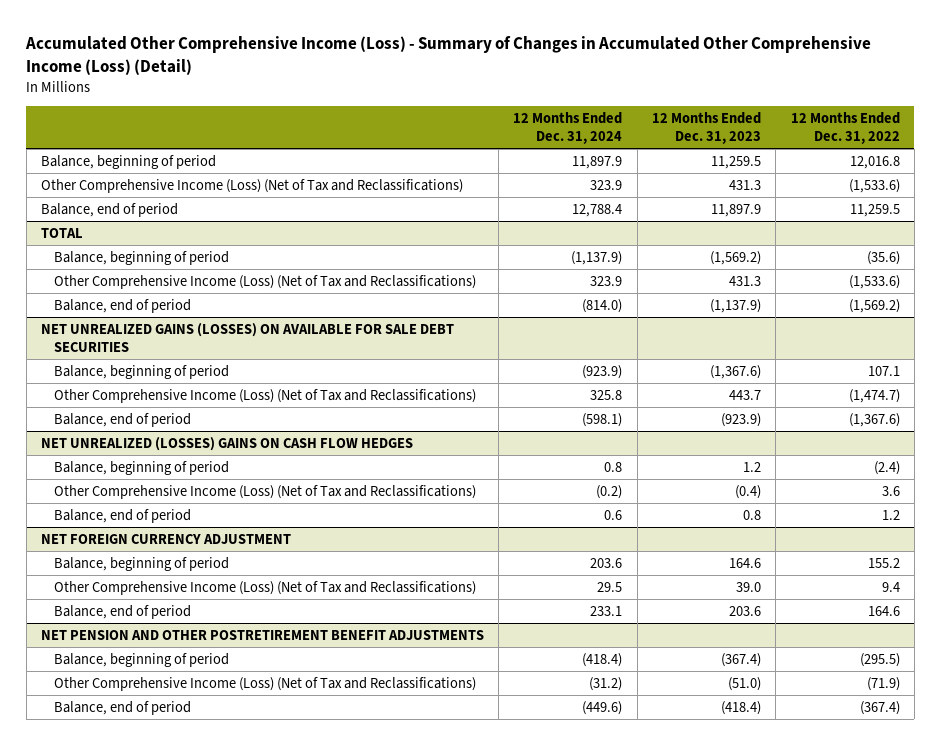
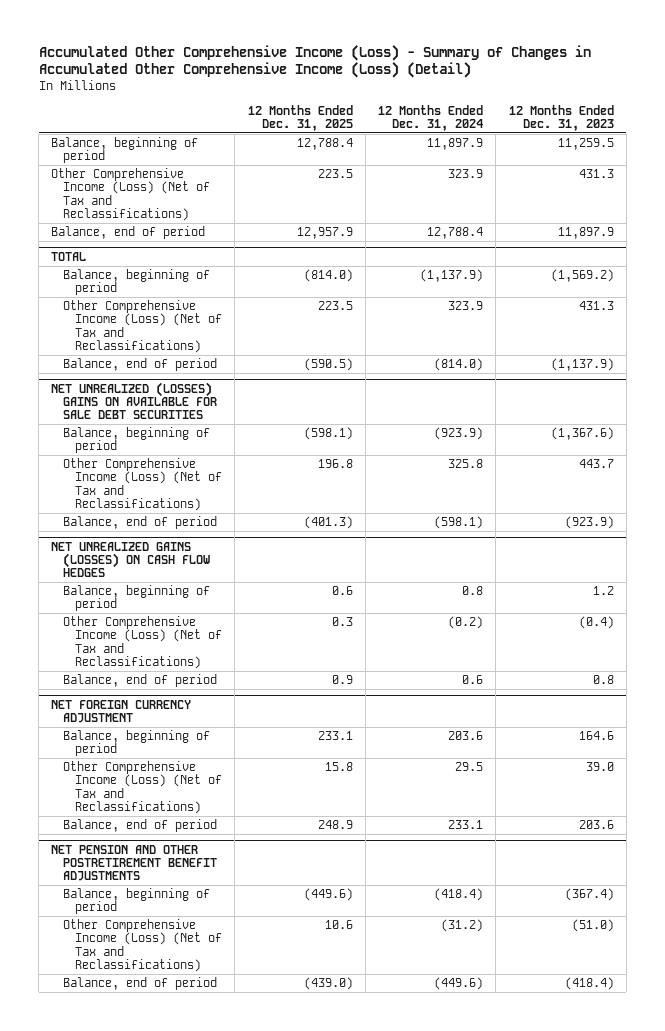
[790,112,900,145] 12 Months Ended Dec. 31, 2022 -> none
none -> [247,104,353,131] 12 Months Ended Dec. 31, 2025
[40,322,454,352] NET UNREALIZED GAINS (LOSSES) ON AVAILABLE FOR SALE DEBT SECURITIES -> [51,381,218,420] NET UNREALIZED (LOSSES) GAINS ON AVAILABLE FOR SALE DEBT SECURITIES
[40,436,413,451] NET UNREALIZED (LOSSES) GAINS ON CASH FLOW HEDGES -> [51,541,211,578] NET UNREALIZED GAINS (LOSSES) ON CASH FLOW HEDGES

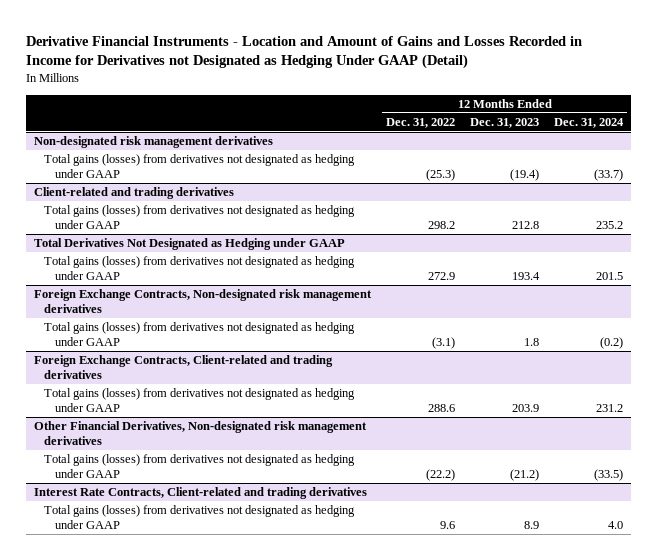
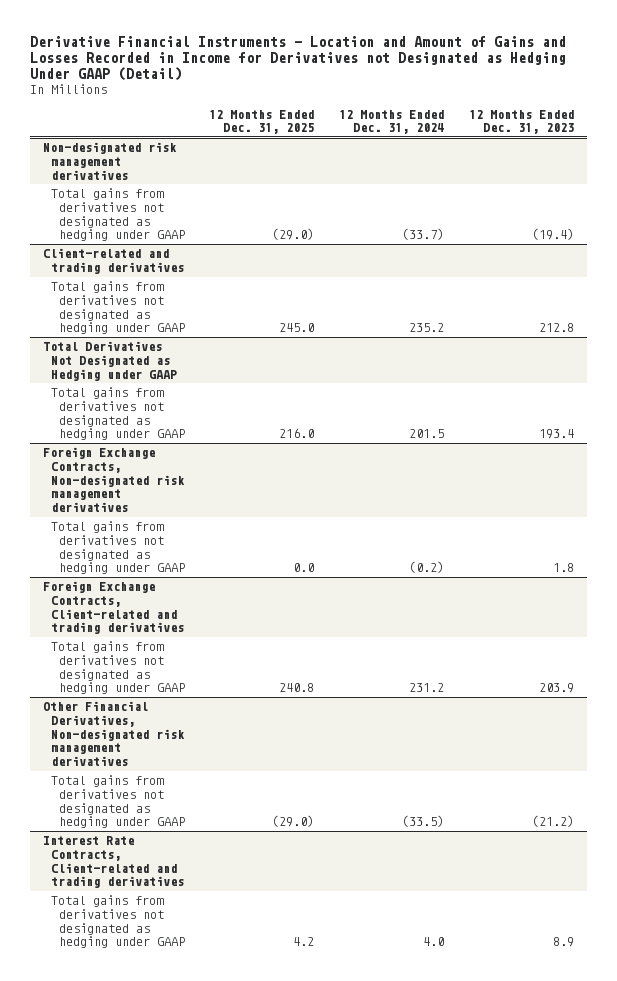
[385,117,455,128] Dec. 31, 2022 -> none
none -> [209,109,315,135] 12 Months Ended Dec. 31, 2025
[44,154,356,178] Total gains (losses) from derivatives not designated as hedging under GAAP -> [50,188,185,242] Total gains from derivatives not designated as hedging under GAAP
[44,205,356,229] Total gains (losses) from derivatives not designated as hedging under GAAP -> [50,281,185,335] Total gains from derivatives not designated as hedging under GAAP
[44,256,356,280] Total gains (losses) from derivatives not designated as hedging under GAAP -> [50,387,185,441] Total gains from derivatives not designated as hedging under GAAP
[44,322,356,346] Total gains (losses) from derivatives not designated as hedging under GAAP -> [50,521,185,575] Total gains from derivatives not designated as hedging under GAAP
[44,388,356,412] Total gains (losses) from derivatives not designated as hedging under GAAP -> [50,641,185,695] Total gains from derivatives not designated as hedging under GAAP
[44,454,356,478] Total gains (losses) from derivatives not designated as hedging under GAAP -> [50,775,185,829] Total gains from derivatives not designated as hedging under GAAP
[44,505,356,529] Total gains (losses) from derivatives not designated as hedging under GAAP -> [50,895,185,949] Total gains from derivatives not designated as hedging under GAAP

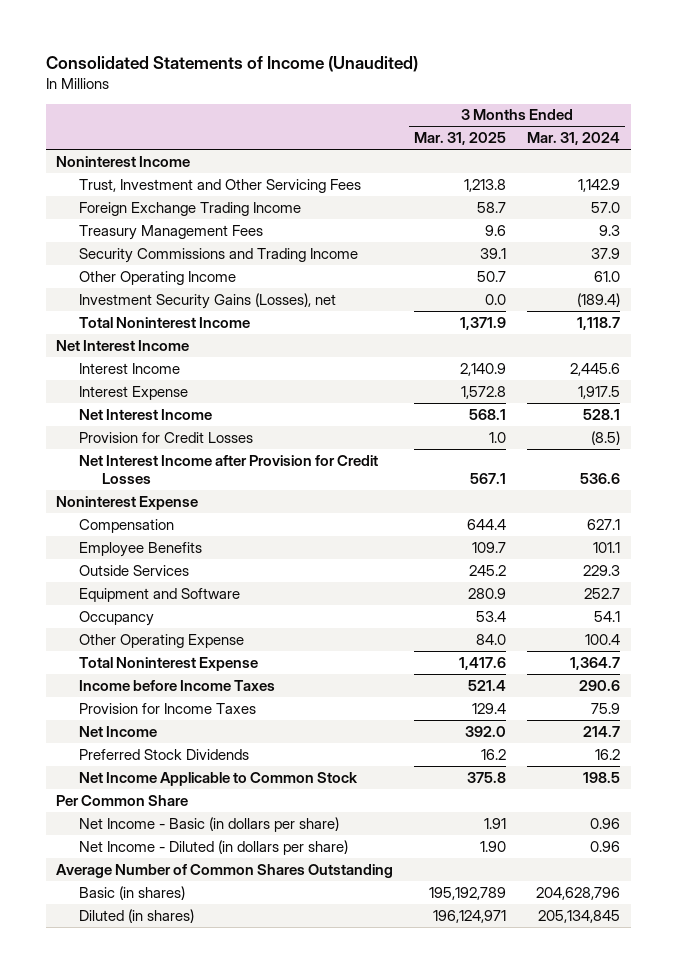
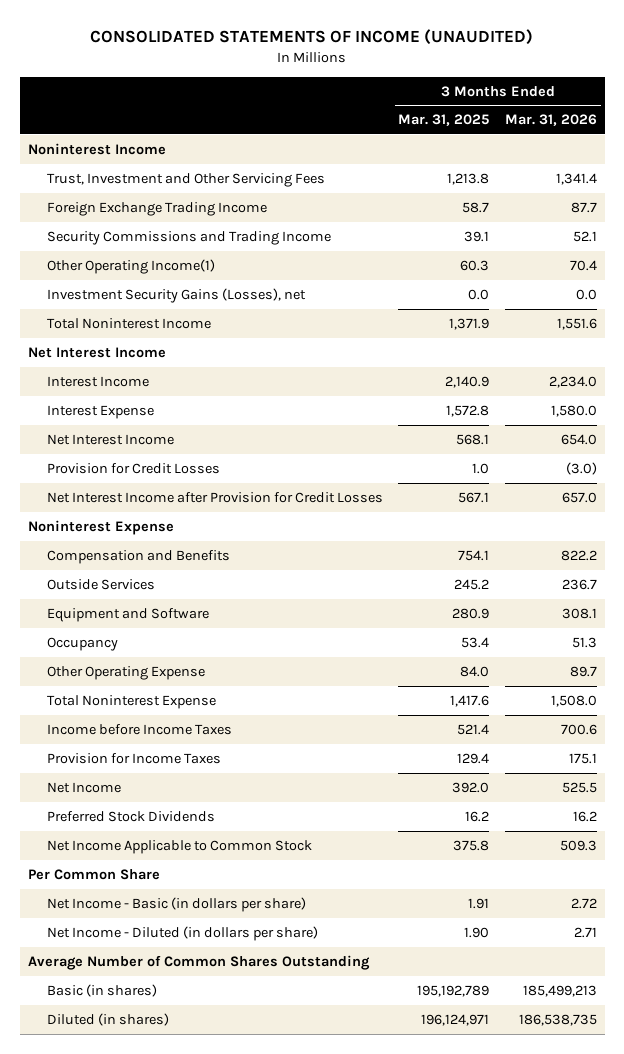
[45,55,418,72] Consolidated Statements of Income (Unaudited) -> [90,29,534,46] CONSOLIDATED STATEMENTS OF INCOME (UNAUDITED)
[527,132,621,146] Mar. 31, 2024 -> none
none -> [504,114,597,127] Mar. 31, 2026
[79,224,264,240] Treasury Management Fees -> none
[79,270,237,285] Other Operating Income -> [46,258,215,274] Other Operating Income(1)
[477,270,507,282] 50.7 -> [460,259,490,271] 60.3
[79,518,175,533] Compensation -> none
[79,541,203,557] Employee Benefits -> none
none -> [46,549,230,564] Compensation and Benefits

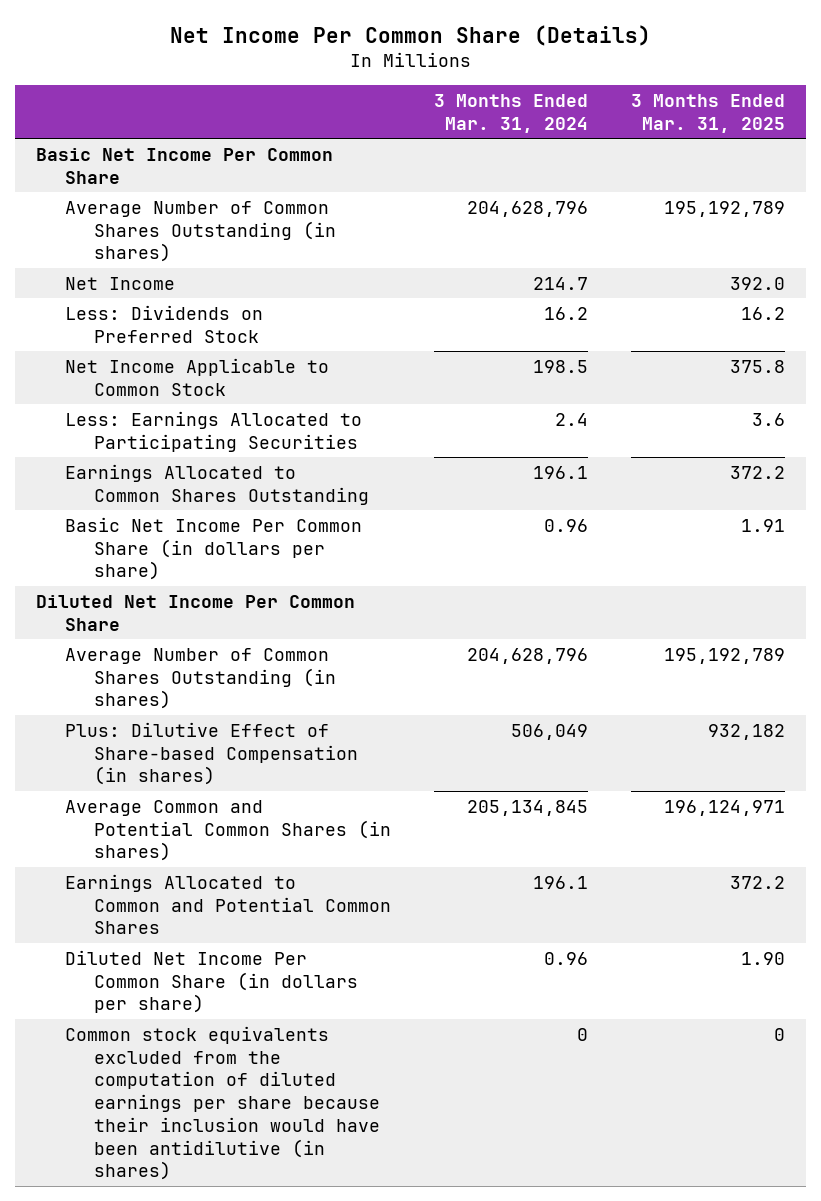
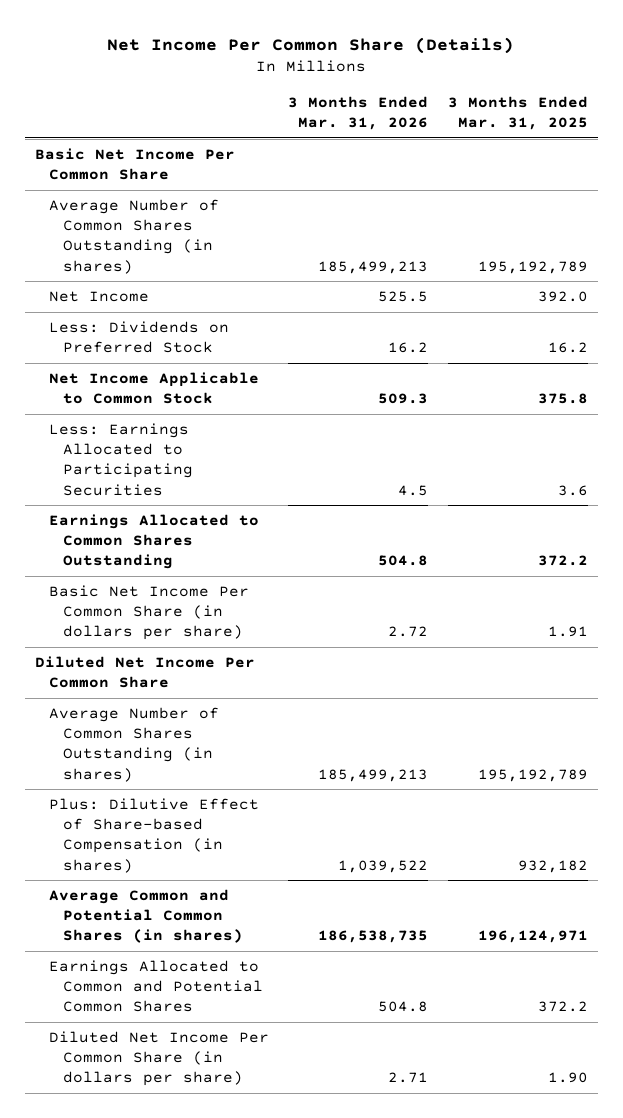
[433,93,588,133] 3 Months Ended Mar. 31, 2024 -> none
none -> [288,95,429,130] 3 Months Ended Mar. 31, 2026
[64,1025,380,1181] Common stock equivalents excluded from the computation of diluted earnings per share because their inclusion would have been antidilutive (in shares) -> none

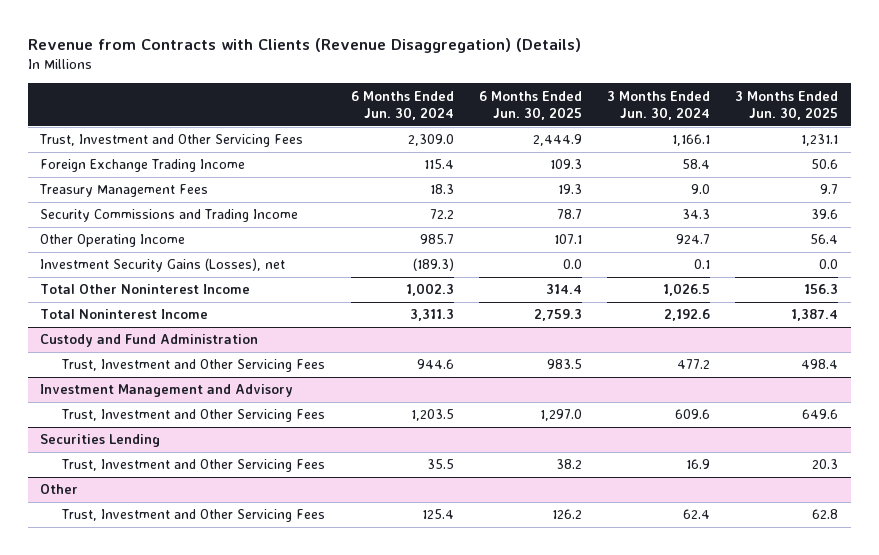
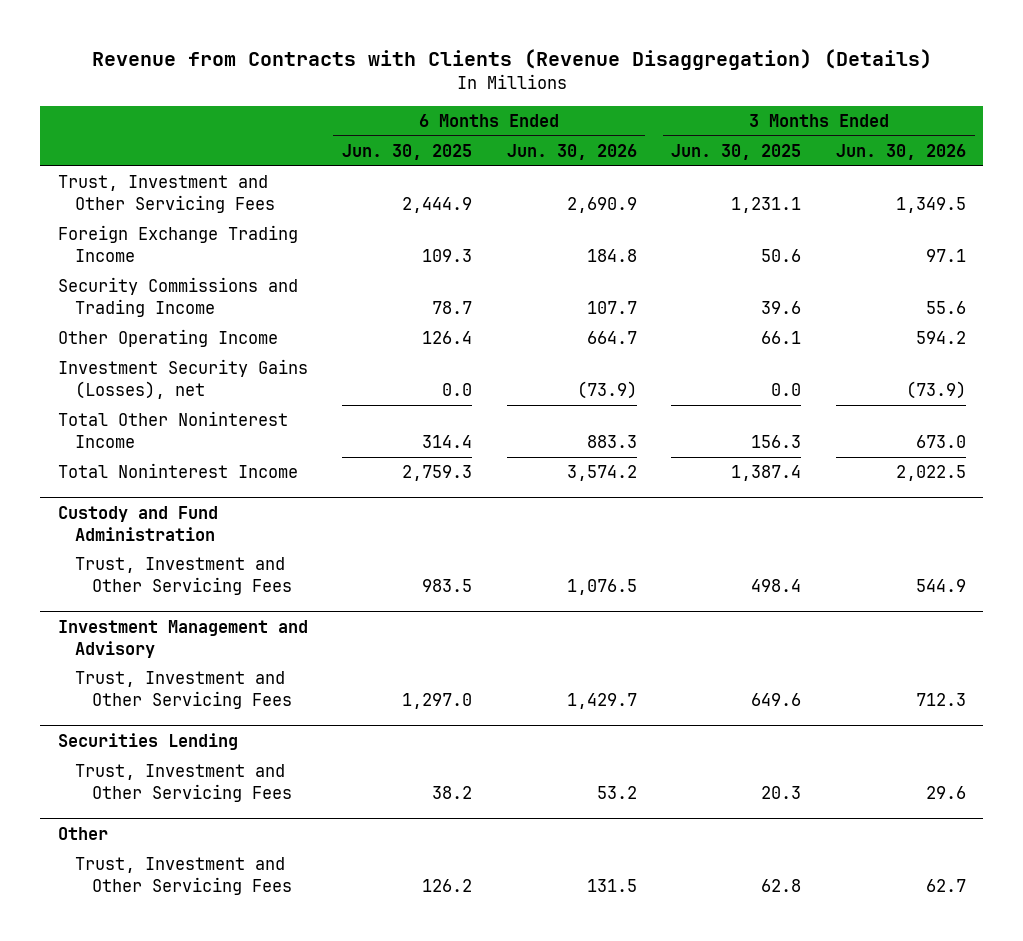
[350,90,454,120] 6 Months Ended Jun. 30, 2024 -> none
[607,90,711,120] 3 Months Ended Jun. 30, 2024 -> none
none -> [506,143,637,160] Jun. 30, 2026
none -> [835,143,966,160] Jun. 30, 2026
[39,184,209,198] Treasury Management Fees -> none
[553,234,582,245] 107.1 -> [422,331,473,345] 126.4
[810,234,839,245] 56.4 -> [761,331,802,345] 66.1

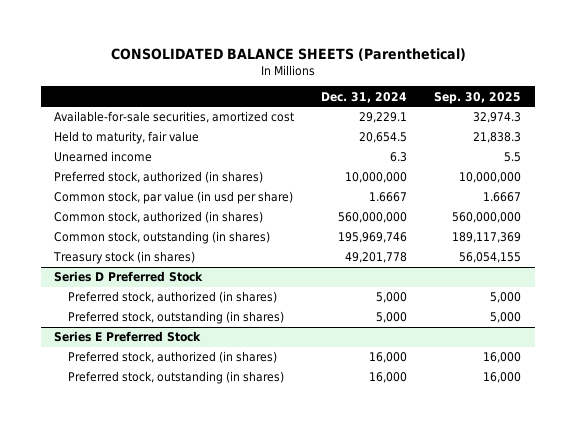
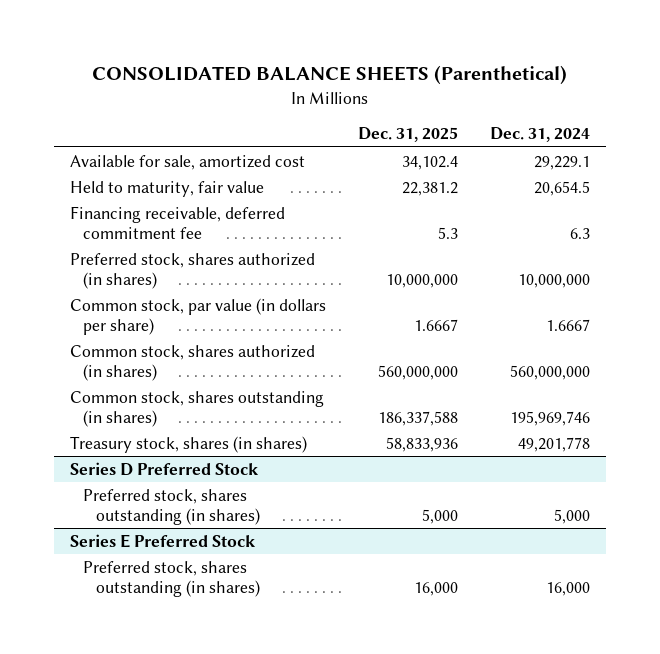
[434,91,522,104] Sep. 30, 2025 -> none
none -> [358,127,459,143] Dec. 31, 2025
[54,111,295,124] Available-for-sale securities, amortized cost -> [69,154,305,170] Available for sale, amortized cost
[54,151,153,163] Unearned income -> [69,205,285,239] Financing receivable, deferred commitment fee
[54,171,264,184] Preferred stock, authorized (in shares) -> [69,252,315,289] Preferred stock, shares authorized (in shares)
[54,191,294,205] Common stock, par value (in usd per share) -> [69,297,326,335] Common stock, par value (in dollars per share)
[54,211,264,224] Common stock, authorized (in shares) -> [69,344,315,381] Common stock, shares authorized (in shares)
[54,231,271,245] Common stock, outstanding (in shares) -> [69,390,324,427] Common stock, shares outstanding (in shares)
[53,251,196,265] Treasury stock (in shares) -> [69,435,307,453] Treasury stock, shares (in shares)
[67,291,277,304] Preferred stock, authorized (in shares) -> none
[67,311,284,325] Preferred stock, outstanding (in shares) -> [83,488,261,525] Preferred stock, shares outstanding (in shares)
[67,351,277,364] Preferred stock, authorized (in shares) -> none
[67,371,284,385] Preferred stock, outstanding (in shares) -> [83,560,261,597] Preferred stock, shares outstanding (in shares)

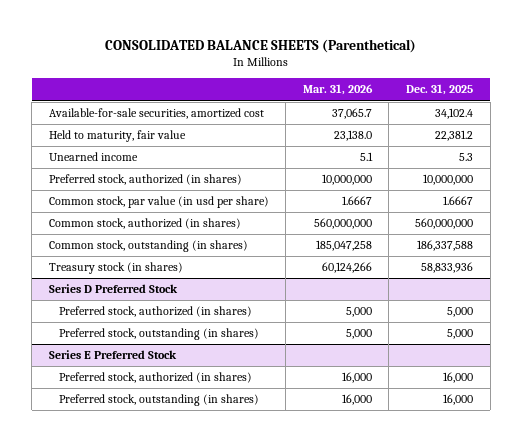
[490,127,591,143] Dec. 31, 2024 -> none
none -> [302,84,373,96] Mar. 31, 2026
[69,154,305,170] Available for sale, amortized cost -> [48,108,264,120] Available-for-sale securities, amortized cost
[69,205,285,239] Financing receivable, deferred commitment fee -> [48,152,138,162] Unearned income
[69,252,315,289] Preferred stock, shares authorized (in shares) -> [48,174,242,186] Preferred stock, authorized (in shares)
[69,297,326,335] Common stock, par value (in dollars per share) -> [48,196,269,209] Common stock, par value (in usd per share)
[69,344,315,381] Common stock, shares authorized (in shares) -> [48,218,241,230] Common stock, authorized (in shares)
[69,390,324,427] Common stock, shares outstanding (in shares) -> [48,240,248,253] Common stock, outstanding (in shares)
[69,435,307,453] Treasury stock, shares (in shares) -> [48,262,183,275] Treasury stock (in shares)
none -> [59,306,253,318] Preferred stock, authorized (in shares)
[83,488,261,525] Preferred stock, shares outstanding (in shares) -> [59,328,260,341] Preferred stock, outstanding (in shares)
none -> [59,372,253,384] Preferred stock, authorized (in shares)
[83,560,261,597] Preferred stock, shares outstanding (in shares) -> [59,394,260,407] Preferred stock, outstanding (in shares)

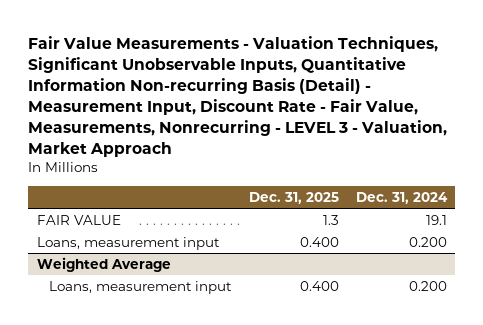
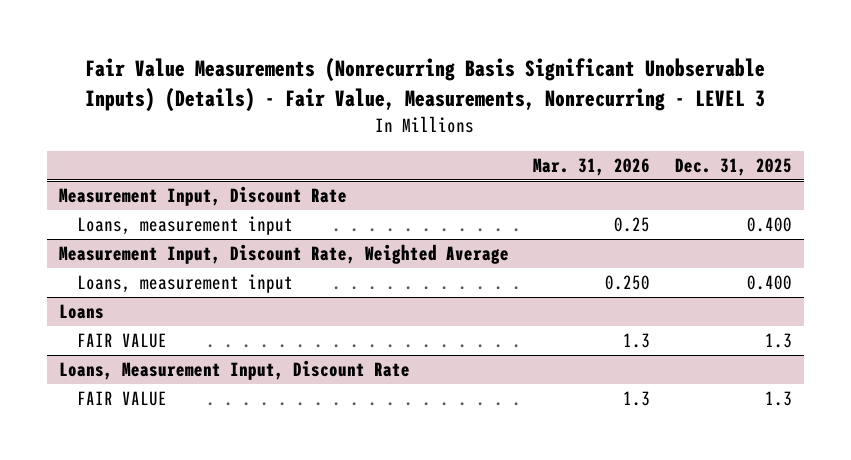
[28,36,448,158] Fair Value Measurements - Valuation Techniques, Significant Unobservable Inputs, Quantitative Information Non-recurring Basis (Detail) - Measurement Input, Discount Rate - Fair Value, Measurements, Nonrecurring - LEVEL 3 - Valuation, Market Approach -> [85,58,766,112] Fair Value Measurements (Nonrecurring Basis Significant Unobservable Inputs) (Details) - Fair Value, Measurements, Nonrecurring - LEVEL 3
[355,191,448,204] Dec. 31, 2024 -> none
none -> [533,157,651,176] Mar. 31, 2026
[36,214,121,225] FAIR VALUE -> none
none -> [58,186,347,207] Measurement Input, Discount Rate
[36,256,171,272] Weighted Average -> none
none -> [58,244,509,265] Measurement Input, Discount Rate, Weighted Average
none -> [58,304,104,320] Loans
none -> [77,333,168,349] FAIR VALUE
none -> [58,360,410,381] Loans, Measurement Input, Discount Rate
none -> [77,391,168,407] FAIR VALUE

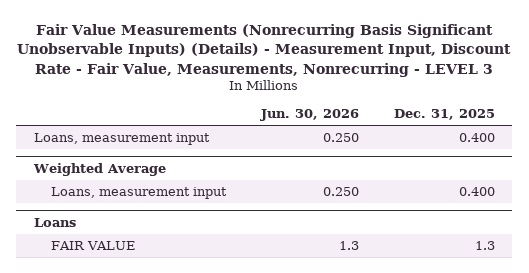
[85,58,766,112] Fair Value Measurements (Nonrecurring Basis Significant Unobservable Inputs) (Details) - Fair Value, Measurements, Nonrecurring - LEVEL 3 -> [17,24,512,77] Fair Value Measurements (Nonrecurring Basis Significant Unobservable Inputs) (Details) - Measurement Input, Discount Rate - Fair Value, Measurements, Nonrecurring - LEVEL 3
[533,157,651,176] Mar. 31, 2026 -> none
none -> [260,109,360,122] Jun. 30, 2026
[58,186,347,207] Measurement Input, Discount Rate -> none
[58,244,509,265] Measurement Input, Discount Rate, Weighted Average -> none
none -> [32,162,166,176] Weighted Average
[58,360,410,381] Loans, Measurement Input, Discount Rate -> none
[77,391,168,407] FAIR VALUE -> none

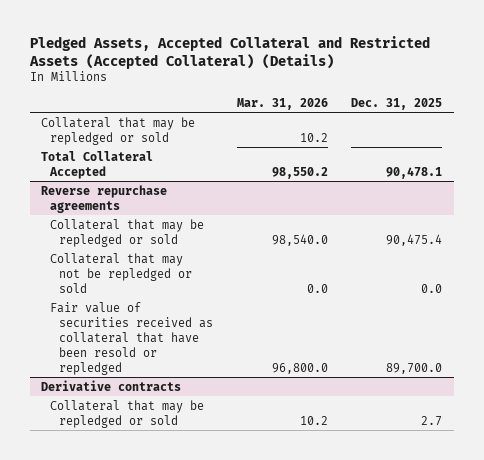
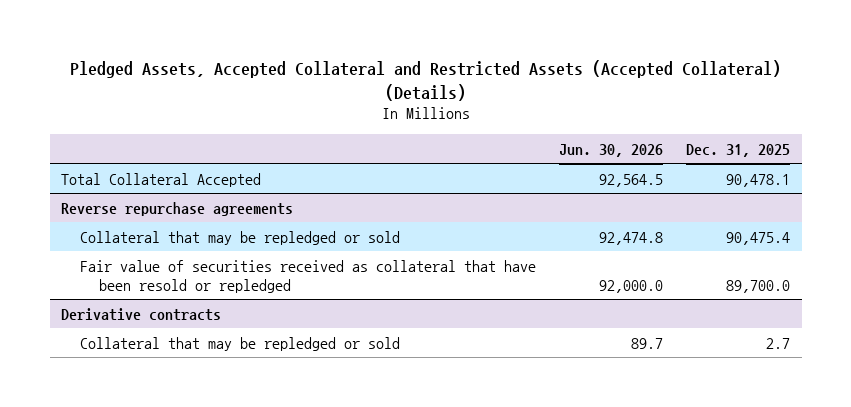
[236,97,328,110] Mar. 31, 2026 -> none
none -> [558,143,663,157] Jun. 30, 2026
[41,116,196,145] Collateral that may be repledged or sold -> none
[50,252,193,293] Collateral that may not be repledged or sold -> none

